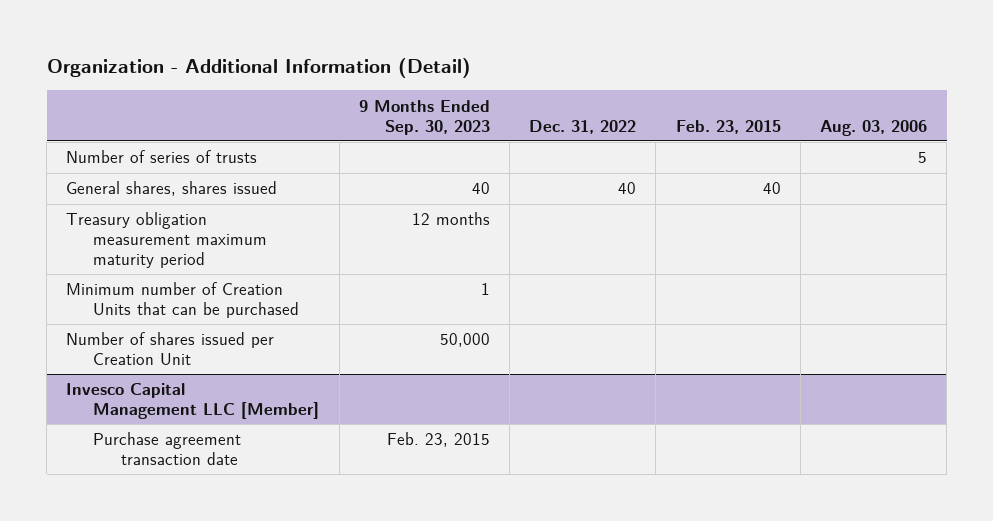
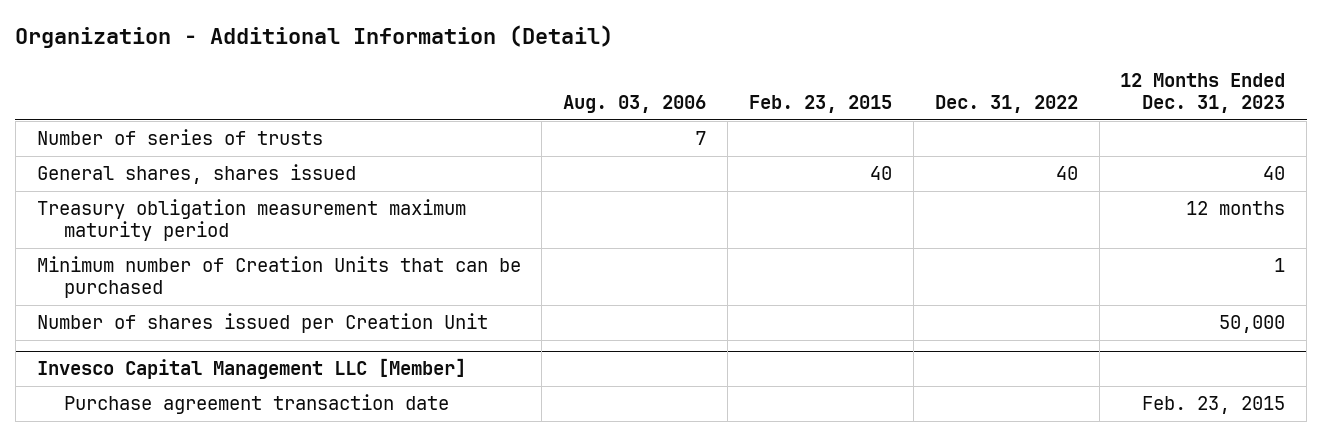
[358,99,490,135] 9 Months Ended Sep. 30, 2023 -> none
none -> [1120,73,1286,114] 12 Months Ended Dec. 31, 2023
[917,152,927,164] 5 -> [695,131,707,146] 7

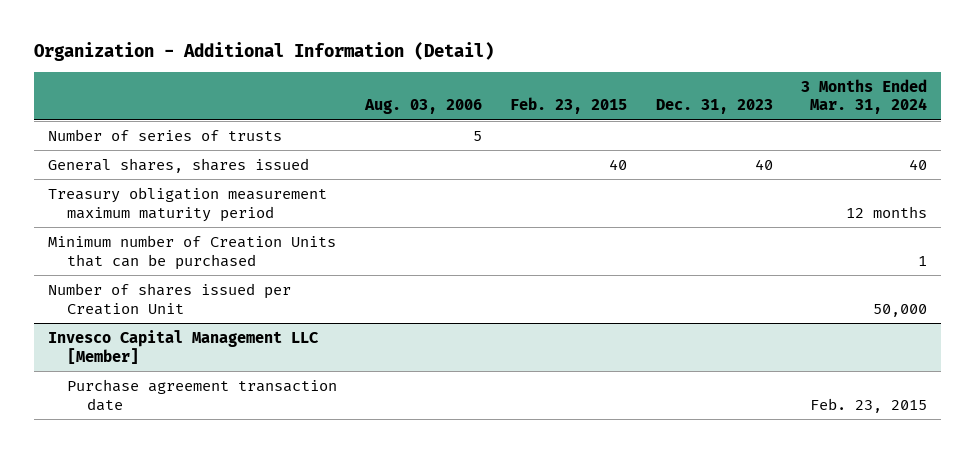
[934,95,1078,114] Dec. 31, 2022 -> none
[1120,73,1286,114] 12 Months Ended Dec. 31, 2023 -> none
none -> [655,99,773,115] Dec. 31, 2023
none -> [800,78,927,115] 3 Months Ended Mar. 31, 2024
[695,131,707,146] 7 -> [473,130,483,141] 5

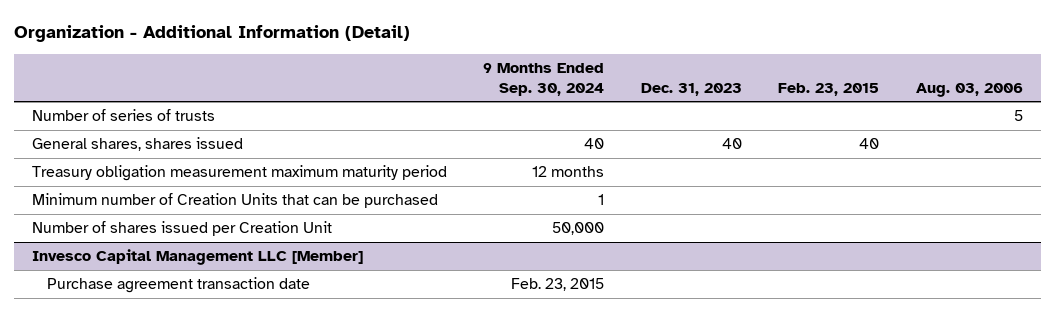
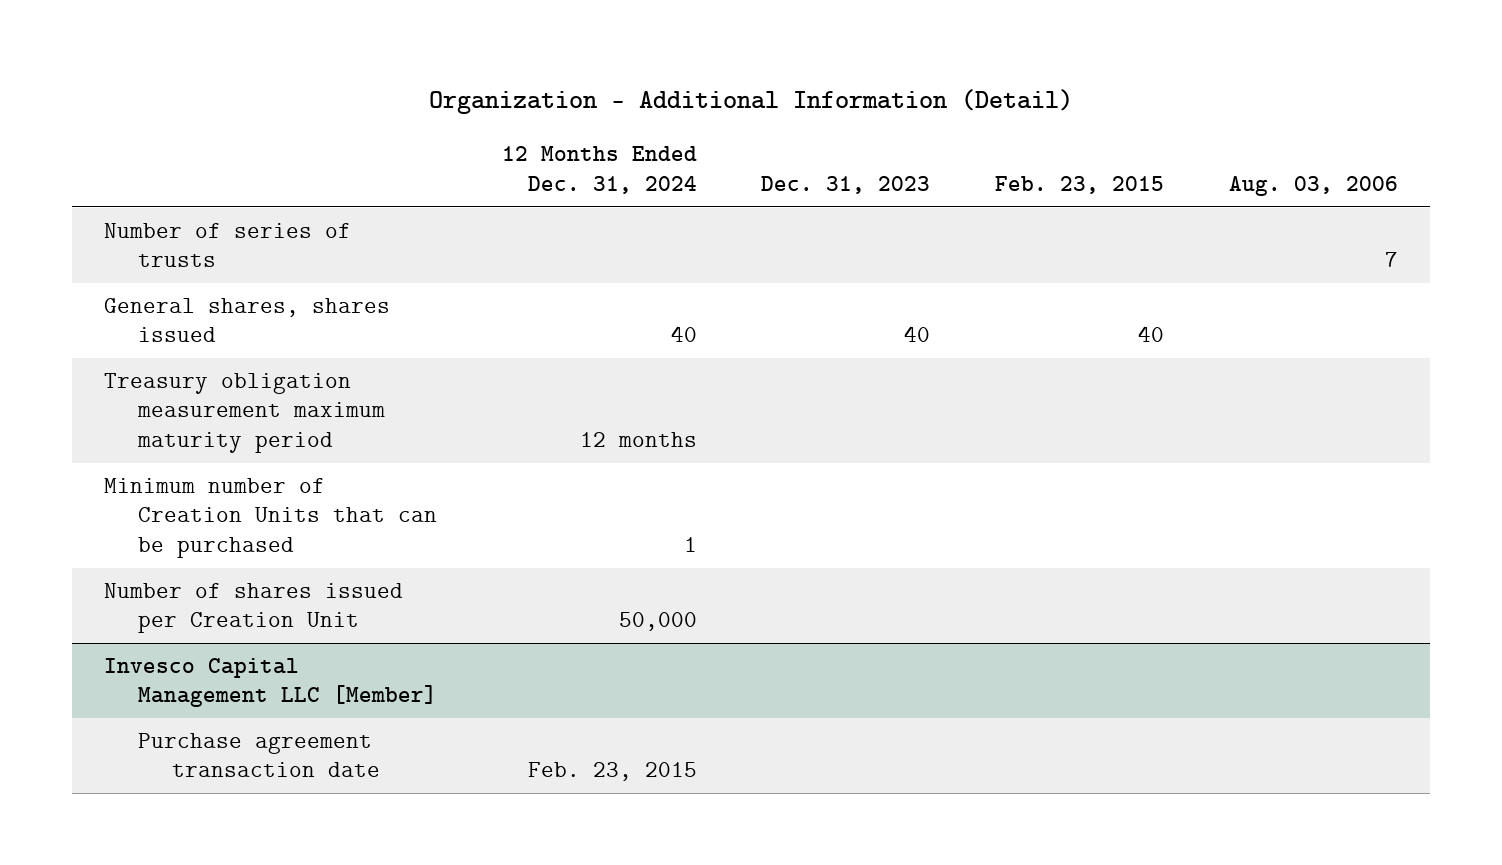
[483,63,605,96] 9 Months Ended Sep. 30, 2024 -> none
none -> [501,146,697,195] 12 Months Ended Dec. 31, 2024
[1013,110,1023,122] 5 -> [1384,252,1398,268] 7

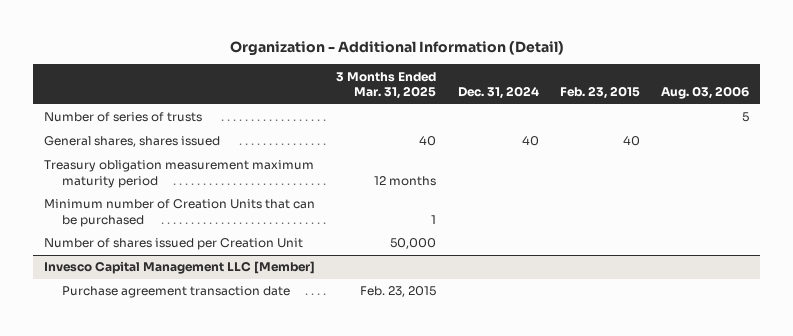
[501,146,697,195] 12 Months Ended Dec. 31, 2024 -> none
[761,176,931,195] Dec. 31, 2023 -> none
none -> [336,71,437,100] 3 Months Ended Mar. 31, 2025
none -> [457,86,539,100] Dec. 31, 2024
[1384,252,1398,268] 7 -> [742,112,750,123] 5

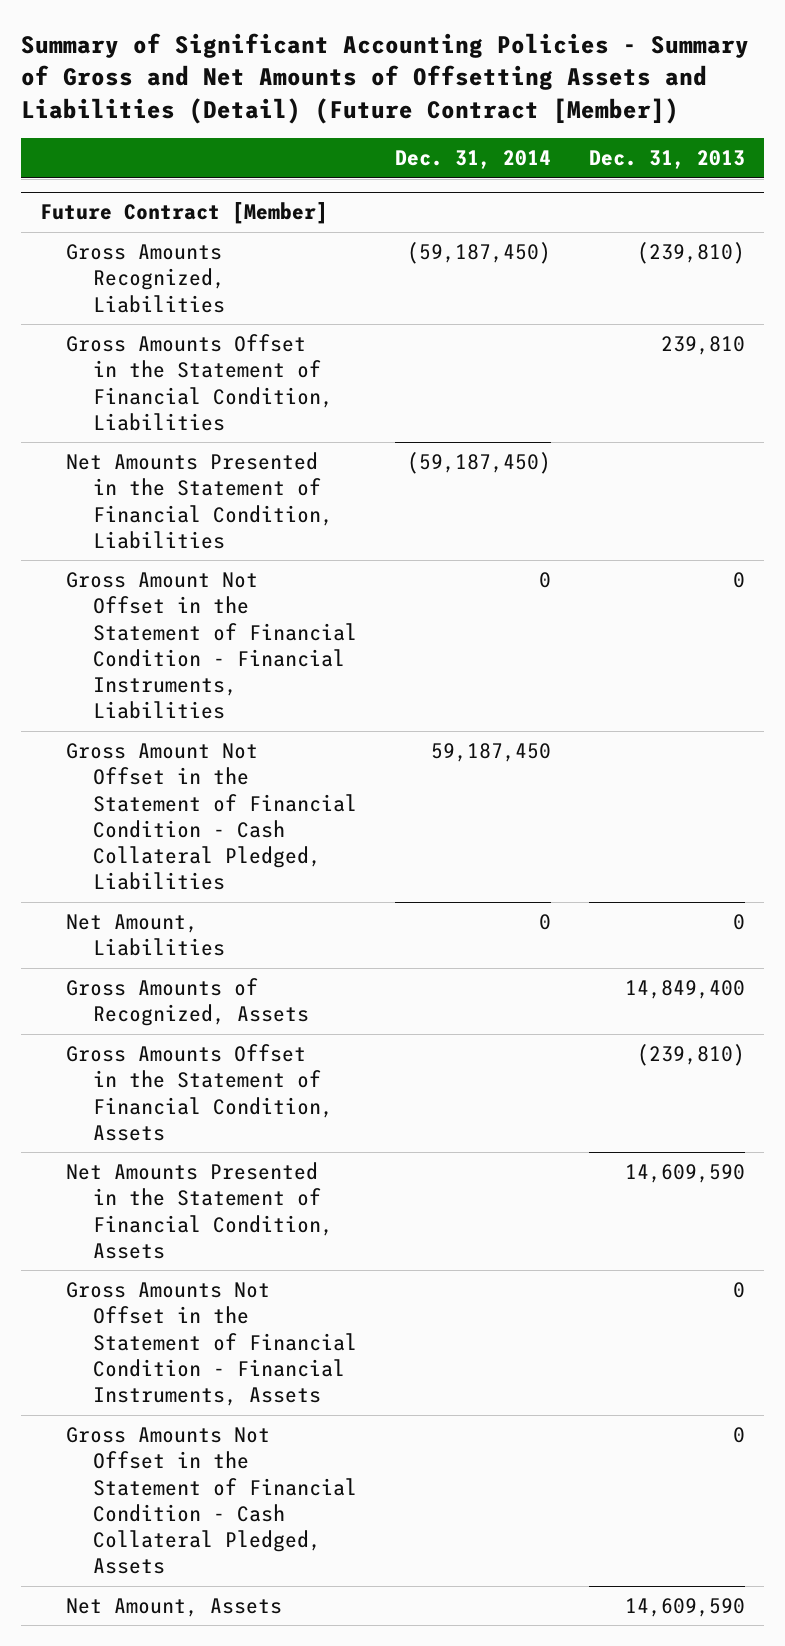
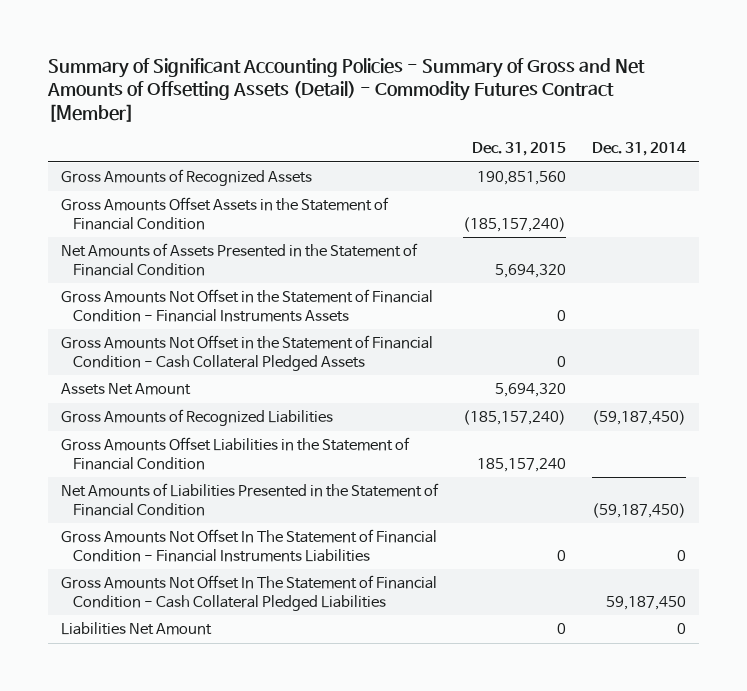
[20,32,749,124] Summary of Significant Accounting Policies - Summary of Gross and Net Amounts of Offsetting Assets and Liabilities (Detail) (Future Contract [Member]) -> [46,57,645,122] Summary of Significant Accounting Policies - Summary of Gross and Net Amounts of Offsetting Assets (Detail) - Commodity Futures Contract [Member]
[589,150,746,170] Dec. 31, 2013 -> none
none -> [472,142,567,157] Dec. 31, 2015
[39,202,328,225] Future Contract [Member] -> none
[66,244,225,313] Gross Amounts Recognized, Liabilities -> none
[66,334,333,431] Gross Amounts Offset in the Statement of Financial Condition, Liabilities -> none
[66,452,333,549] Net Amounts Presented in the Statement of Financial Condition, Liabilities -> none
[66,572,357,720] Gross Amount Not Offset in the Statement of Financial Condition - Financial Instruments, Liabilities -> none
[66,743,357,891] Gross Amount Not Offset in the Statement of Financial Condition - Cash Collateral Pledged, Liabilities -> none
[66,914,225,957] Net Amount, Liabilities -> none
[66,978,309,1027] Gross Amounts of Recognized, Assets -> none
[66,1044,333,1141] Gross Amounts Offset in the Statement of Financial Condition, Assets -> none
[66,1162,333,1259] Net Amounts Presented in the Statement of Financial Condition, Assets -> none
[66,1282,357,1407] Gross Amounts Not Offset in the Statement of Financial Condition - Financial Instruments, Assets -> none
[66,1427,357,1575] Gross Amounts Not Offset in the Statement of Financial Condition - Cash Collateral Pledged, Assets -> none
[66,1598,283,1618] Net Amount, Assets -> none
none -> [60,169,312,187] Gross Amounts of Recognized Assets
none -> [60,197,389,230] Gross Amounts Offset Assets in the Statement of Financial Condition
none -> [60,243,418,276] Net Amounts of Assets Presented in the Statement of Financial Condition
none -> [60,289,433,322] Gross Amounts Not Offset in the Statement of Financial Condition - Financial Instruments Assets
none -> [60,335,433,371] Gross Amounts Not Offset in the Statement of Financial Condition - Cash Collateral Pledged Assets
none -> [60,383,191,396] Assets Net Amount
none -> [60,409,333,427] Gross Amounts of Recognized Liabilities
none -> [60,437,410,470] Gross Amounts Offset Liabilities in the Statement of Financial Condition
none -> [60,483,439,516] Net Amounts of Liabilities Presented in the Statement of Financial Condition
none -> [60,529,437,562] Gross Amounts Not Offset In The Statement of Financial Condition - Financial Instruments Liabilities
none -> [60,575,437,611] Gross Amounts Not Offset In The Statement of Financial Condition - Cash Collateral Pledged Liabilities
none -> [60,622,212,636] Liabilities Net Amount

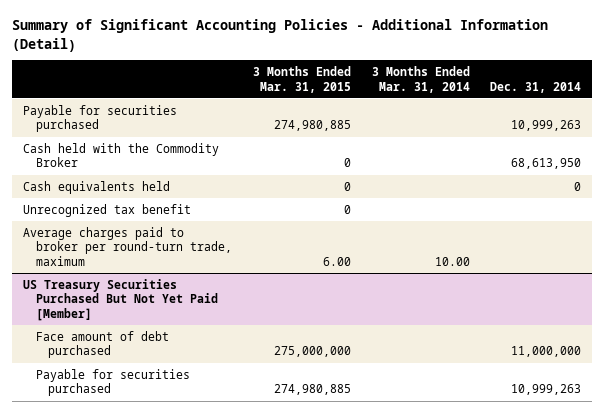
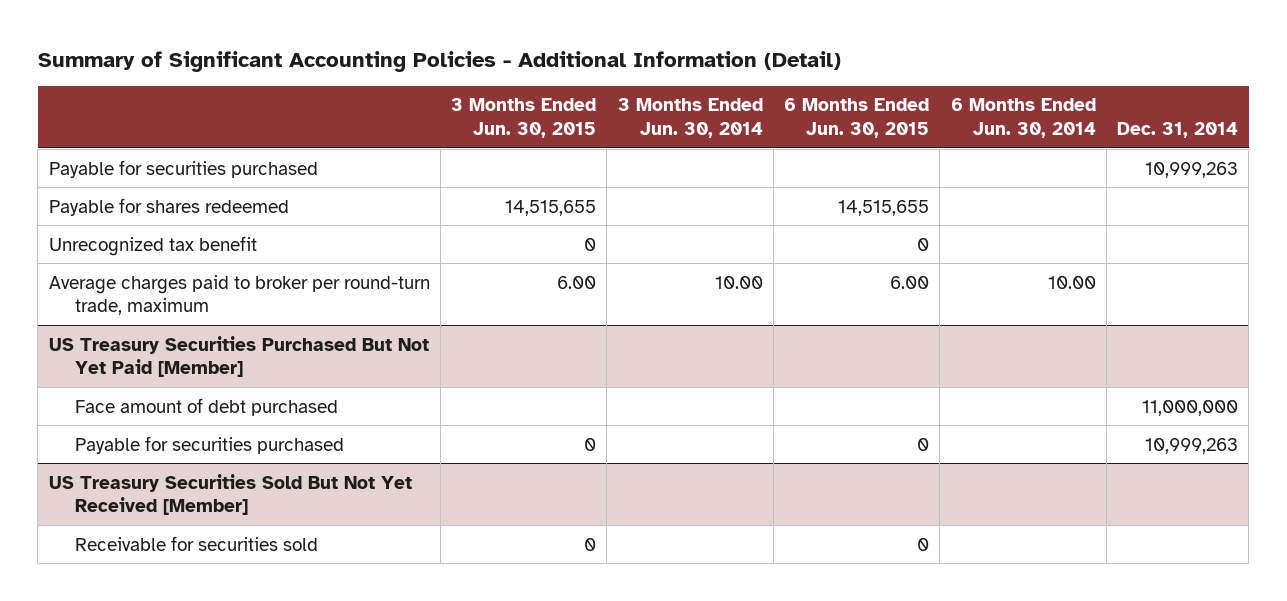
[252,65,351,93] 3 Months Ended Mar. 31, 2015 -> none
[371,65,470,93] 3 Months Ended Mar. 31, 2014 -> none
none -> [451,98,597,138] 3 Months Ended Jun. 30, 2015
none -> [617,98,763,138] 3 Months Ended Jun. 30, 2014
none -> [784,98,930,138] 6 Months Ended Jun. 30, 2015
none -> [950,98,1096,138] 6 Months Ended Jun. 30, 2014
[22,142,219,168] Cash held with the Commodity Broker -> none
[22,180,170,194] Cash equivalents held -> none
none -> [48,197,289,216] Payable for shares redeemed
none -> [48,473,412,515] US Treasury Securities Sold But Not Yet Received [Member]
none -> [75,535,319,551] Receivable for securities sold

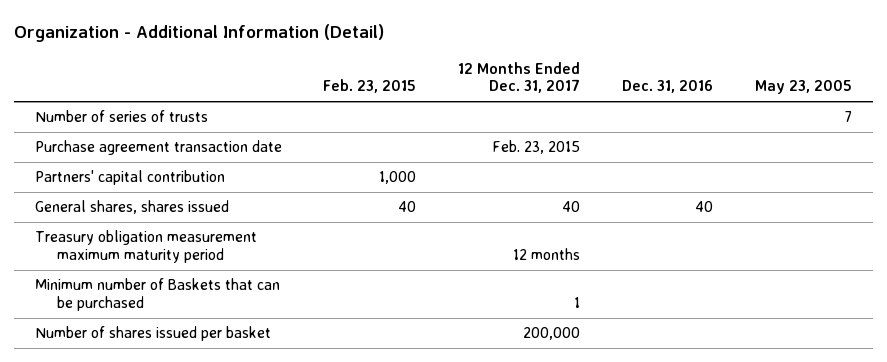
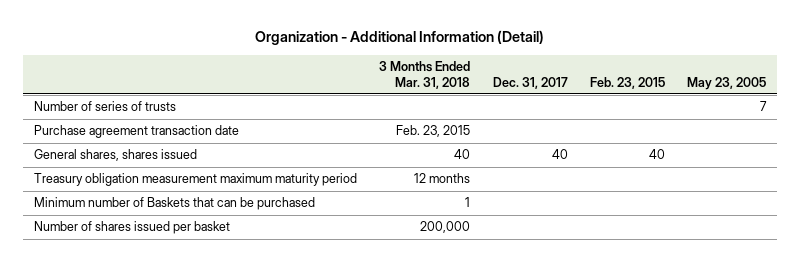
[458,61,581,94] 12 Months Ended Dec. 31, 2017 -> none
[622,80,714,94] Dec. 31, 2016 -> none
none -> [379,61,471,89] 3 Months Ended Mar. 31, 2018
none -> [492,76,568,89] Dec. 31, 2017
[34,170,225,186] Partners' capital contribution -> none

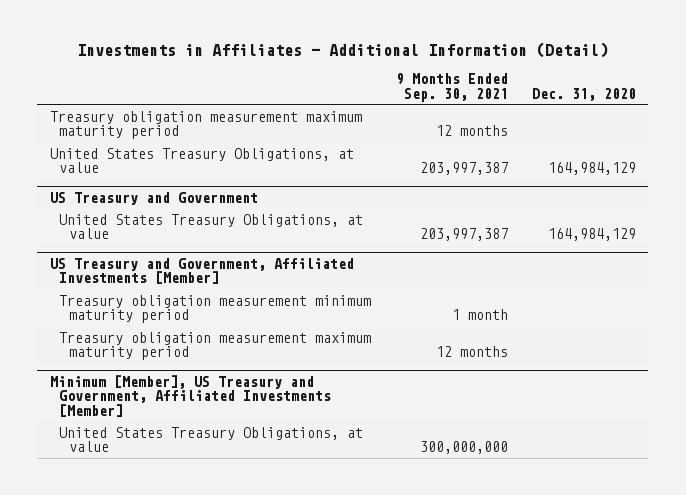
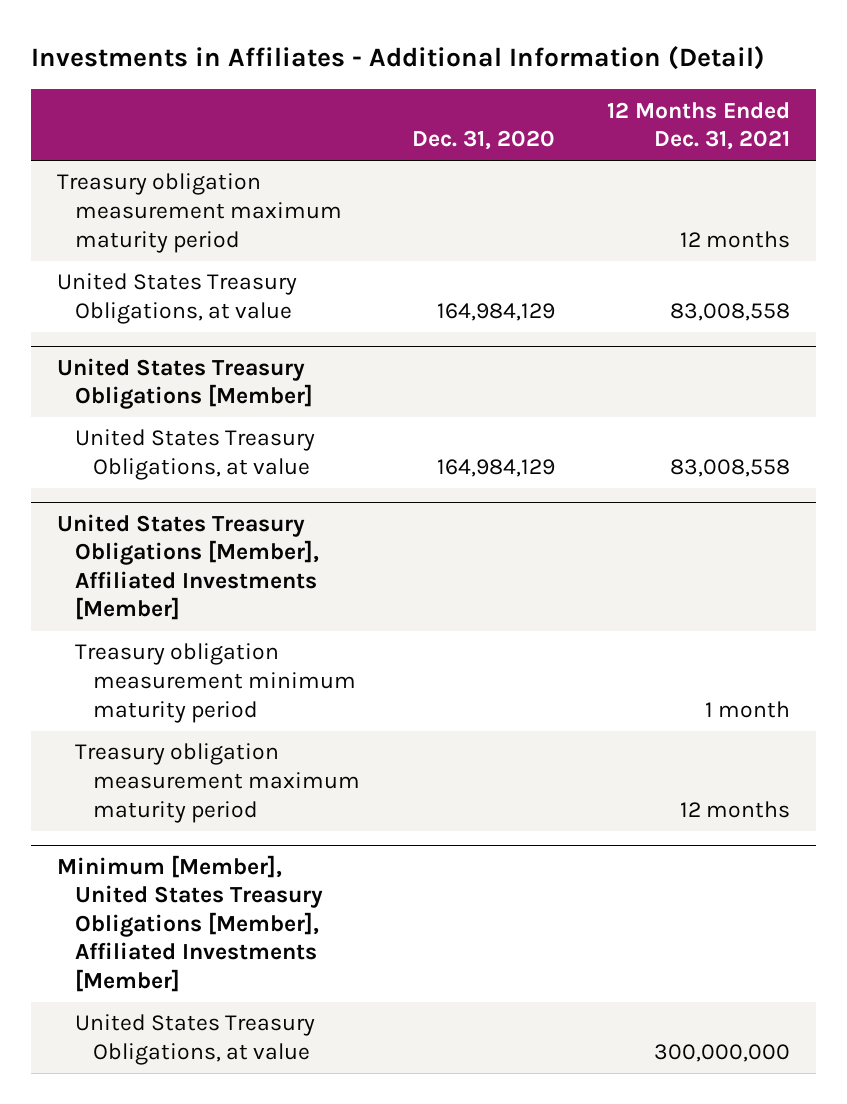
[395,73,508,102] 9 Months Ended Sep. 30, 2021 -> none
none -> [606,101,790,151] 12 Months Ended Dec. 31, 2021
[49,191,258,205] US Treasury and Government -> [56,357,313,410] United States Treasury Obligations [Member]
[49,257,354,285] US Treasury and Government, Affiliated Investments [Member] -> none
[59,294,372,324] Treasury obligation measurement minimum maturity period -> none
[59,331,372,361] Treasury obligation measurement maximum maturity period -> none
[49,374,332,417] Minimum [Member], US Treasury and Government, Affiliated Investments [Member] -> none
[59,426,364,453] United States Treasury Obligations, at value -> none
none -> [56,513,319,621] United States Treasury Obligations [Member], Affiliated Investments [Member]
none -> [74,643,356,723] Treasury obligation measurement minimum maturity period
none -> [74,743,360,823] Treasury obligation measurement maximum maturity period
none -> [56,854,323,992] Minimum [Member], United States Treasury Obligations [Member], Affiliated Investments [Member]
none -> [74,1014,315,1066] United States Treasury Obligations, at value

